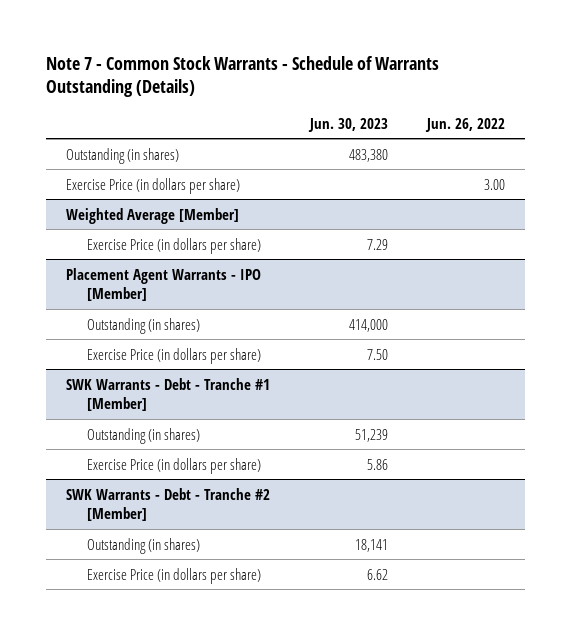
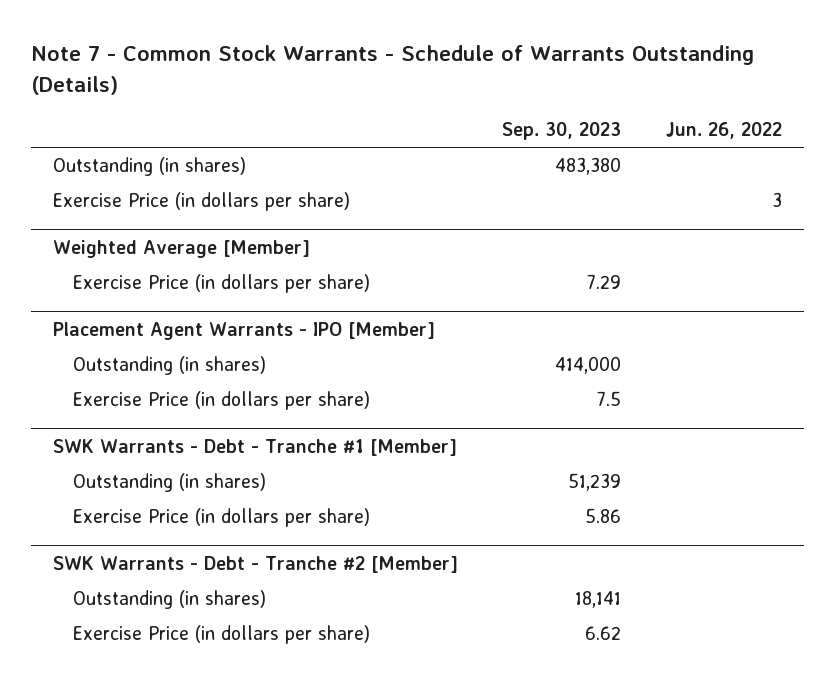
[307,117,388,132] Jun. 30, 2023 -> none
none -> [502,122,622,141] Sep. 30, 2023
[484,178,506,190] 3.00 -> [771,192,782,208] 3

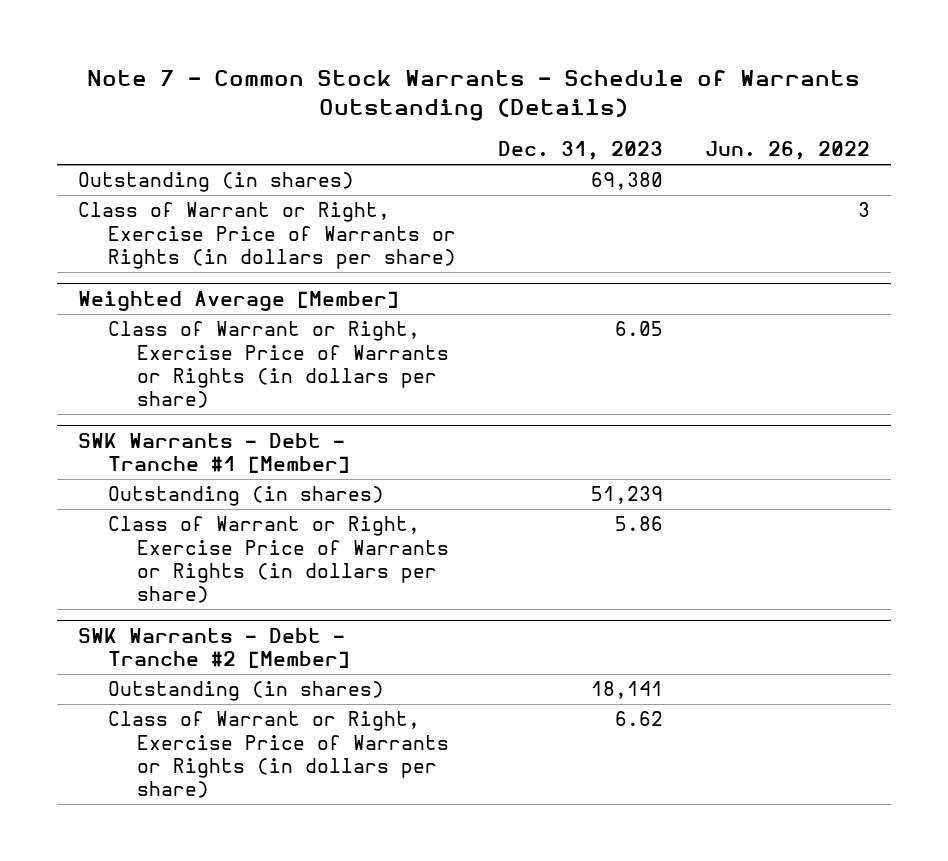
[502,122,622,141] Sep. 30, 2023 -> none
none -> [497,141,663,161] Dec. 31, 2023
[53,192,351,212] Exercise Price (in dollars per share) -> [78,202,456,269] Class of Warrant or Right, Exercise Price of Warrants or Rights (in dollars per share)
[53,322,436,341] Placement Agent Warrants - IPO [Member] -> none
[72,356,266,376] Outstanding (in shares) -> none
[72,391,370,411] Exercise Price (in dollars per share) -> none
[72,274,370,294] Exercise Price (in dollars per share) -> [107,321,449,409] Class of Warrant or Right, Exercise Price of Warrants or Rights (in dollars per share)
[72,508,370,528] Exercise Price (in dollars per share) -> [107,516,449,604] Class of Warrant or Right, Exercise Price of Warrants or Rights (in dollars per share)
[72,625,370,645] Exercise Price (in dollars per share) -> [107,711,449,799] Class of Warrant or Right, Exercise Price of Warrants or Rights (in dollars per share)

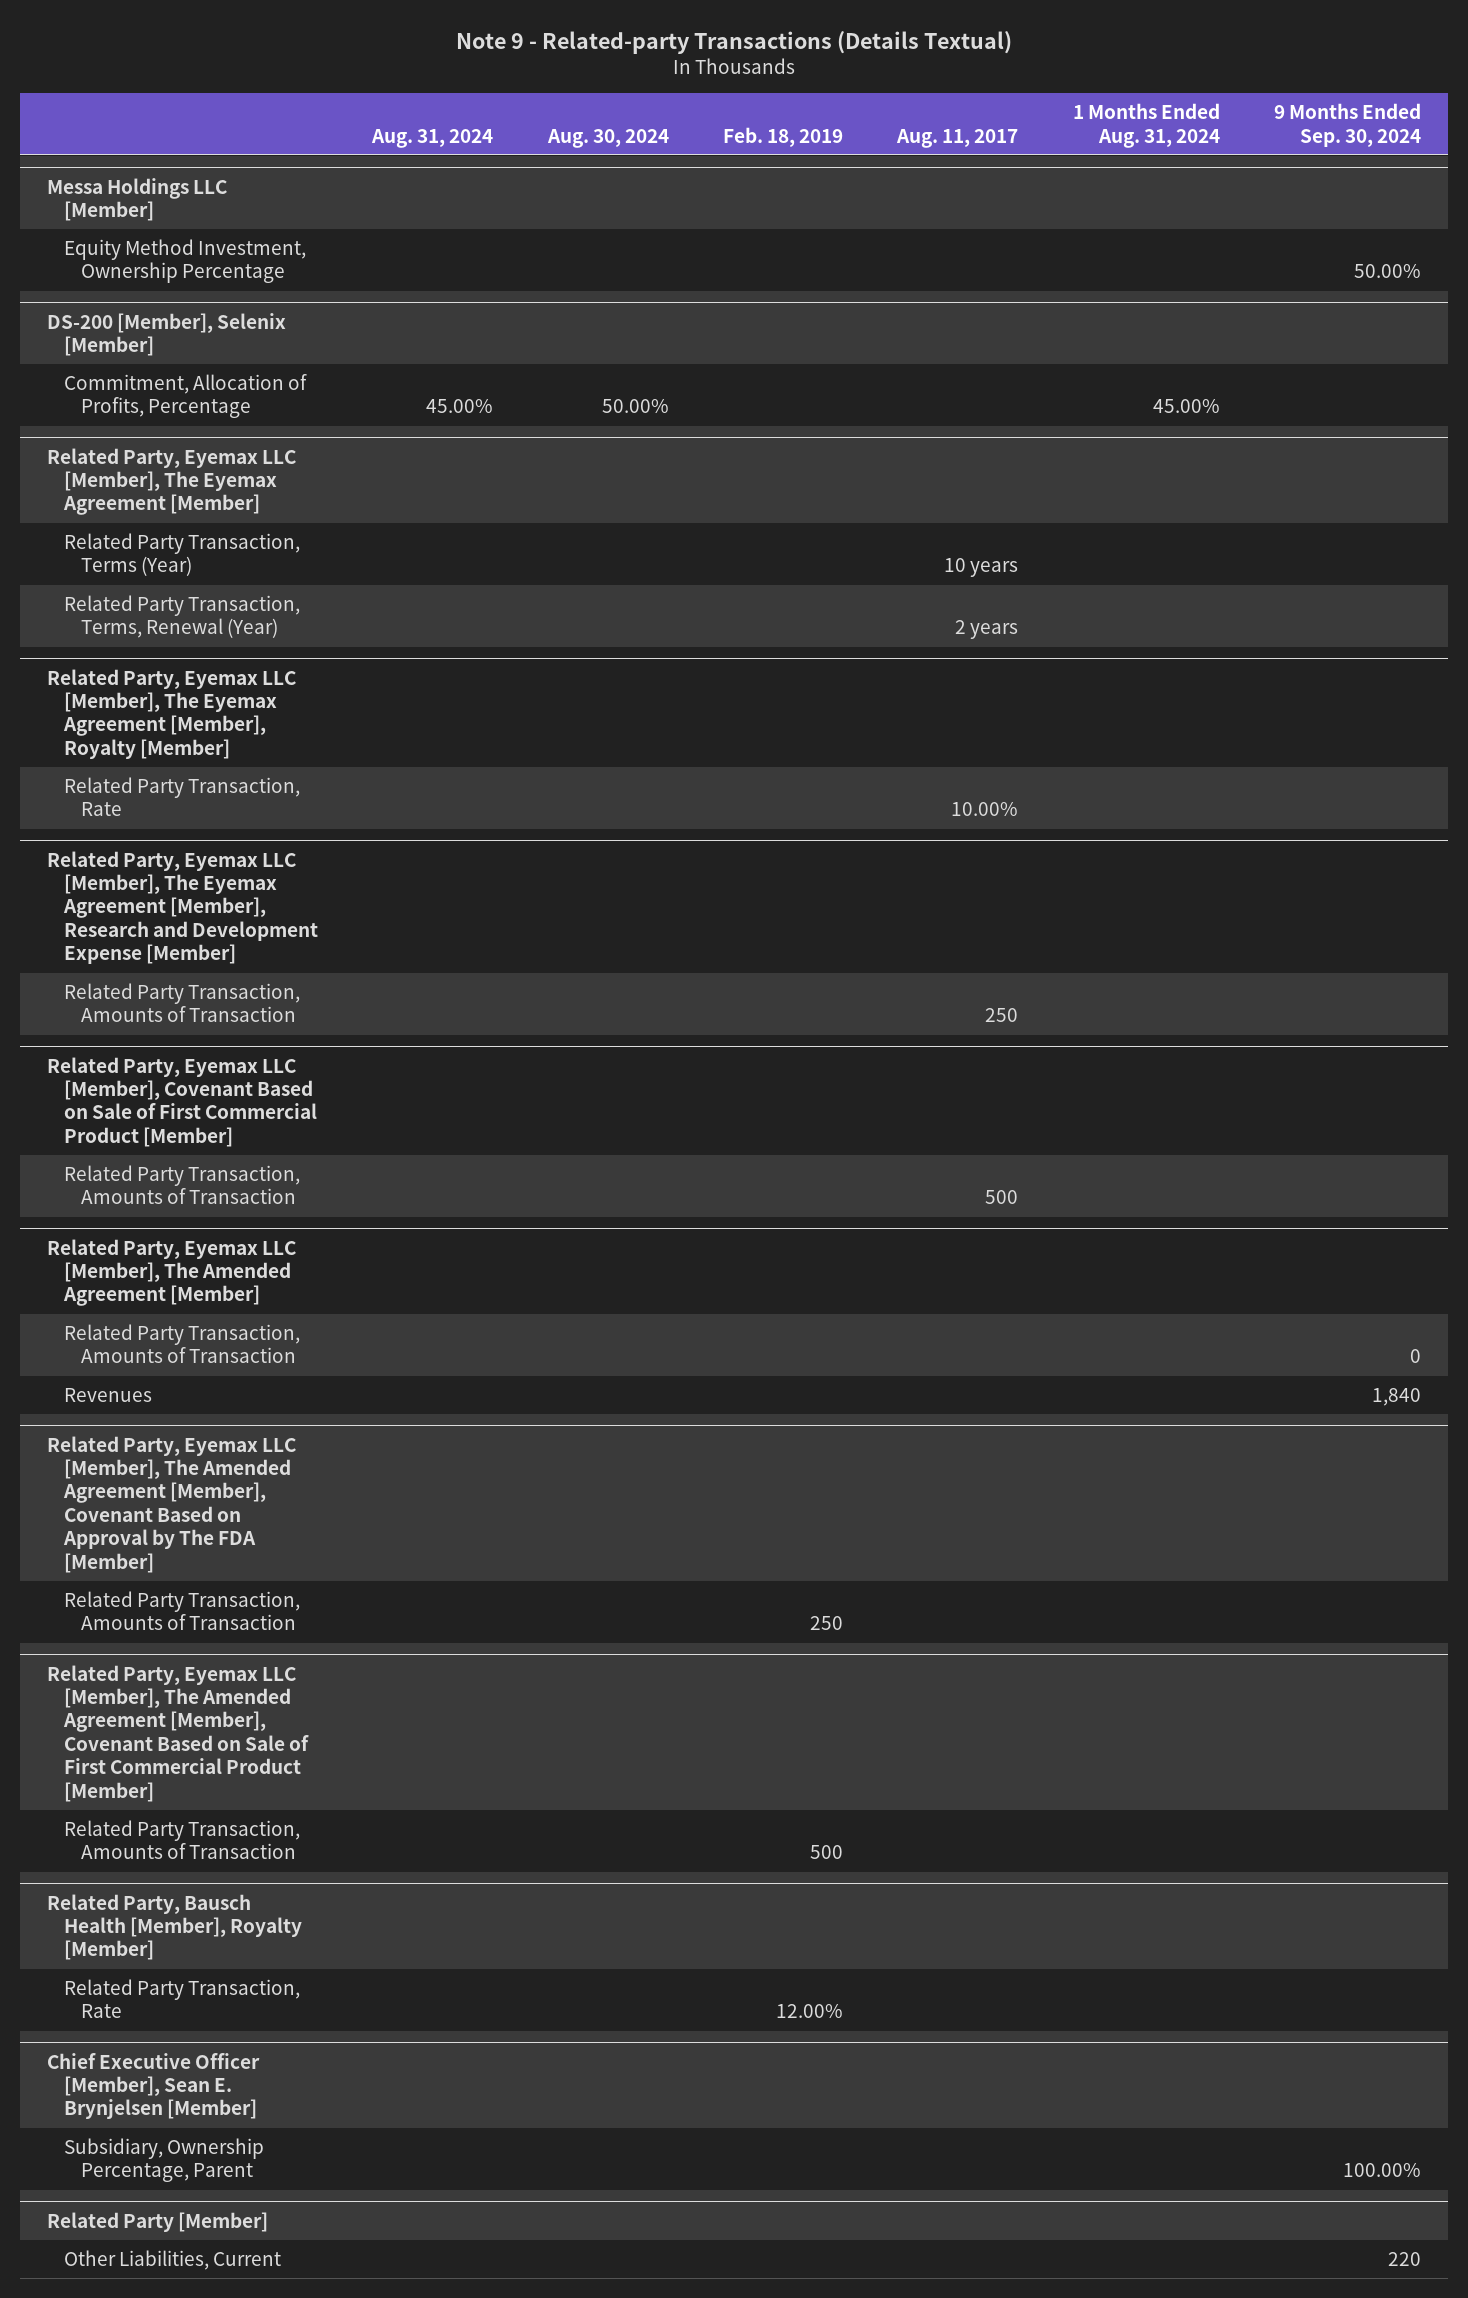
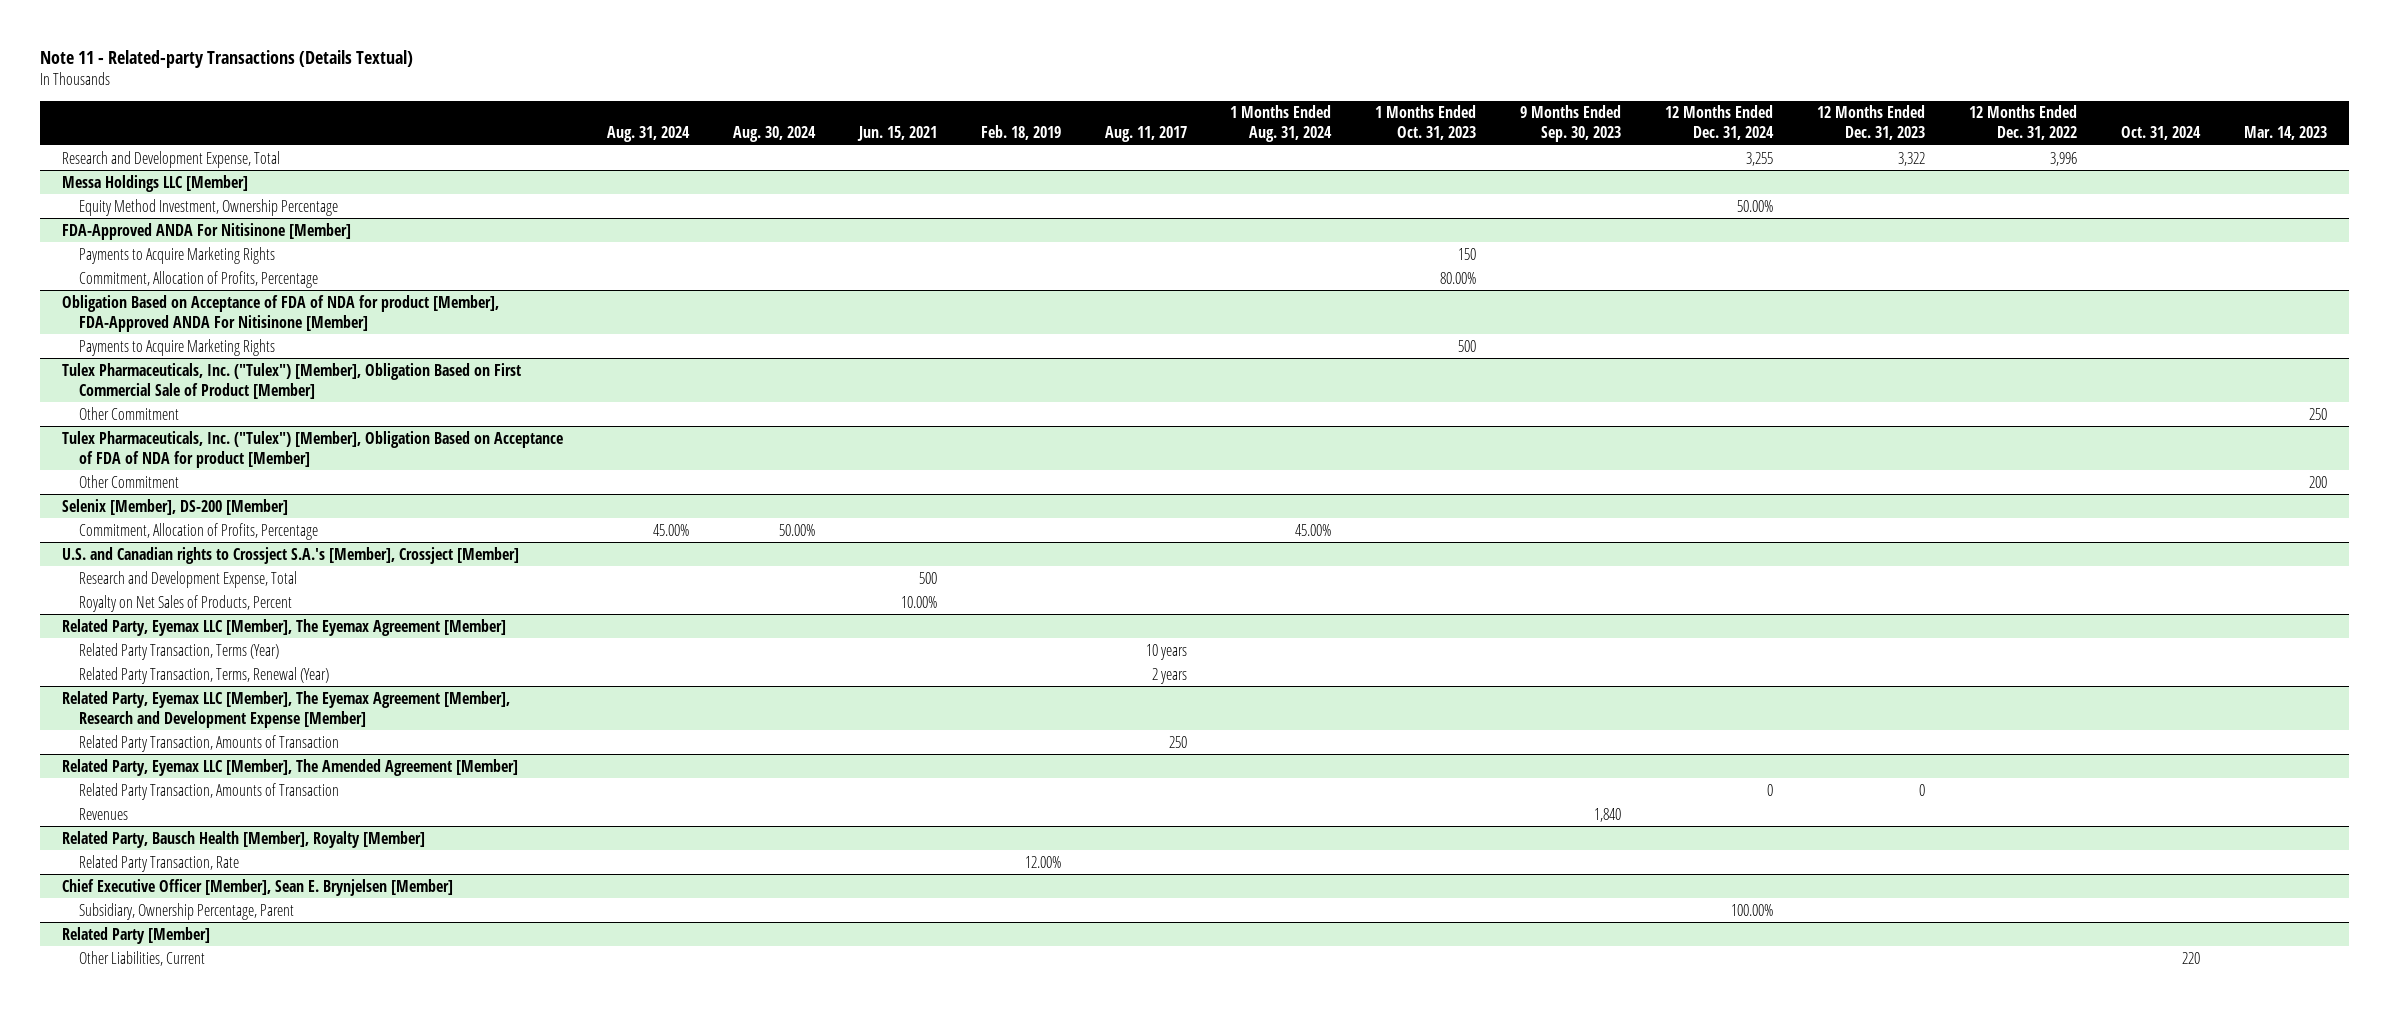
[455,30,1012,54] Note 9 - Related-party Transactions (Details Textual) -> [40,50,414,69] Note 11 - Related-party Transactions (Details Textual)
[1274,103,1422,147] 9 Months Ended Sep. 30, 2024 -> none
none -> [856,126,937,142] Jun. 15, 2021
none -> [1375,105,1477,141] 1 Months Ended Oct. 31, 2023
none -> [1520,105,1622,143] 9 Months Ended Sep. 30, 2023
none -> [1665,105,1775,141] 12 Months Ended Dec. 31, 2024
none -> [1816,105,1925,141] 12 Months Ended Dec. 31, 2023
none -> [1968,105,2077,141] 12 Months Ended Dec. 31, 2022
none -> [2120,126,2201,141] Oct. 31, 2024
none -> [2243,126,2327,141] Mar. 14, 2023
none -> [62,150,281,168] Research and Development Expense, Total
none -> [62,222,352,240] FDA-Approved ANDA For Nitisinone [Member]
none -> [78,246,275,264] Payments to Acquire Marketing Rights
none -> [78,270,318,288] Commitment, Allocation of Profits, Percentage
none -> [62,294,500,332] Obligation Based on Acceptance of FDA of NDA for product [Member], FDA-Approved ANDA For Nitisinone [Member]
none -> [78,338,275,356] Payments to Acquire Marketing Rights
none -> [62,362,522,399] Tulex Pharmaceuticals, Inc. ("Tulex") [Member], Obligation Based on First Commercial Sale of Product [Member]
none -> [78,406,179,420] Other Commitment
none -> [62,430,564,468] Tulex Pharmaceuticals, Inc. ("Tulex") [Member], Obligation Based on Acceptance of FDA of NDA for product [Member]
none -> [78,474,179,488] Other Commitment
[46,312,286,357] DS-200 [Member], Selenix [Member] -> [62,498,289,515] Selenix [Member], DS-200 [Member]
none -> [62,546,520,564] U.S. and Canadian rights to Crossject S.A.'s [Member], Crossject [Member]
none -> [78,570,297,588] Research and Development Expense, Total
none -> [78,594,292,612] Royalty on Net Sales of Products, Percent
[46,668,296,759] Related Party, Eyemax LLC [Member], The Eyemax Agreement [Member], Royalty [Member] -> none
[63,776,300,817] Related Party Transaction, Rate -> none
[46,1056,317,1147] Related Party, Eyemax LLC [Member], Covenant Based on Sale of First Commercial Product [Member] -> none
[63,1164,300,1205] Related Party Transaction, Amounts of Transaction -> none
[46,1435,296,1573] Related Party, Eyemax LLC [Member], The Amended Agreement [Member], Covenant Based on Approval by The FDA [Member] -> none
[63,1590,300,1631] Related Party Transaction, Amounts of Transaction -> none
[46,1664,309,1802] Related Party, Eyemax LLC [Member], The Amended Agreement [Member], Covenant Based on Sale of First Commercial Product [Member] -> none
[63,1819,300,1860] Related Party Transaction, Amounts of Transaction -> none

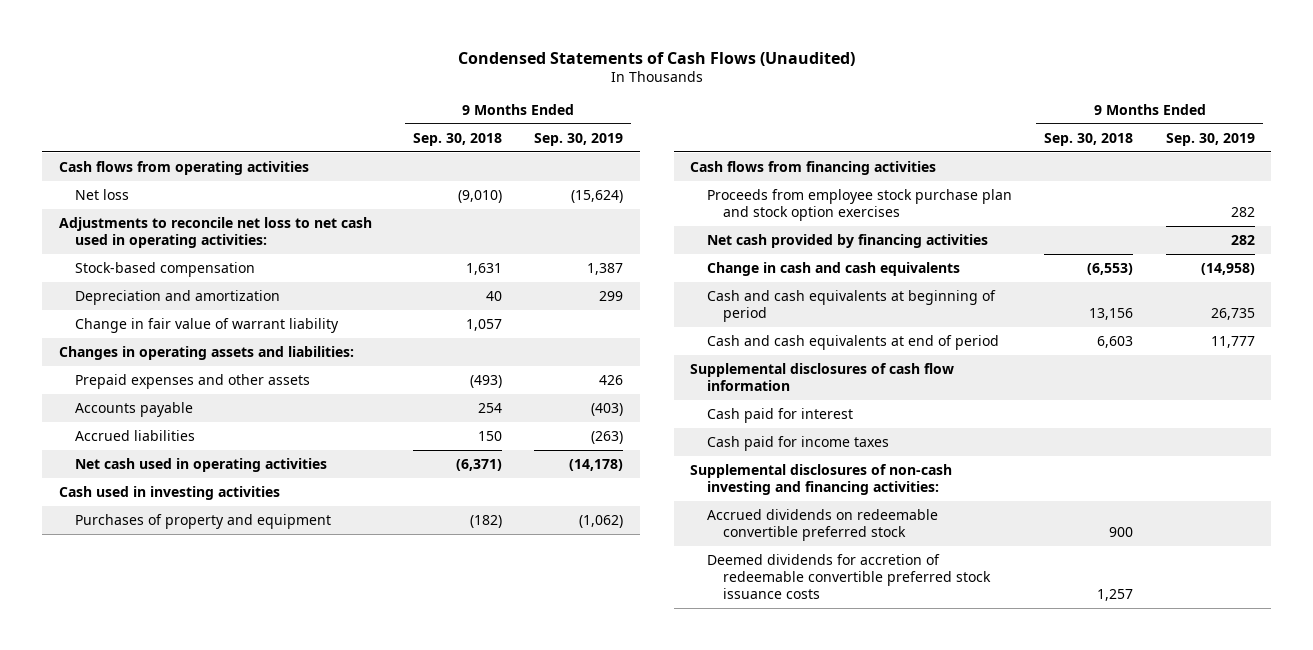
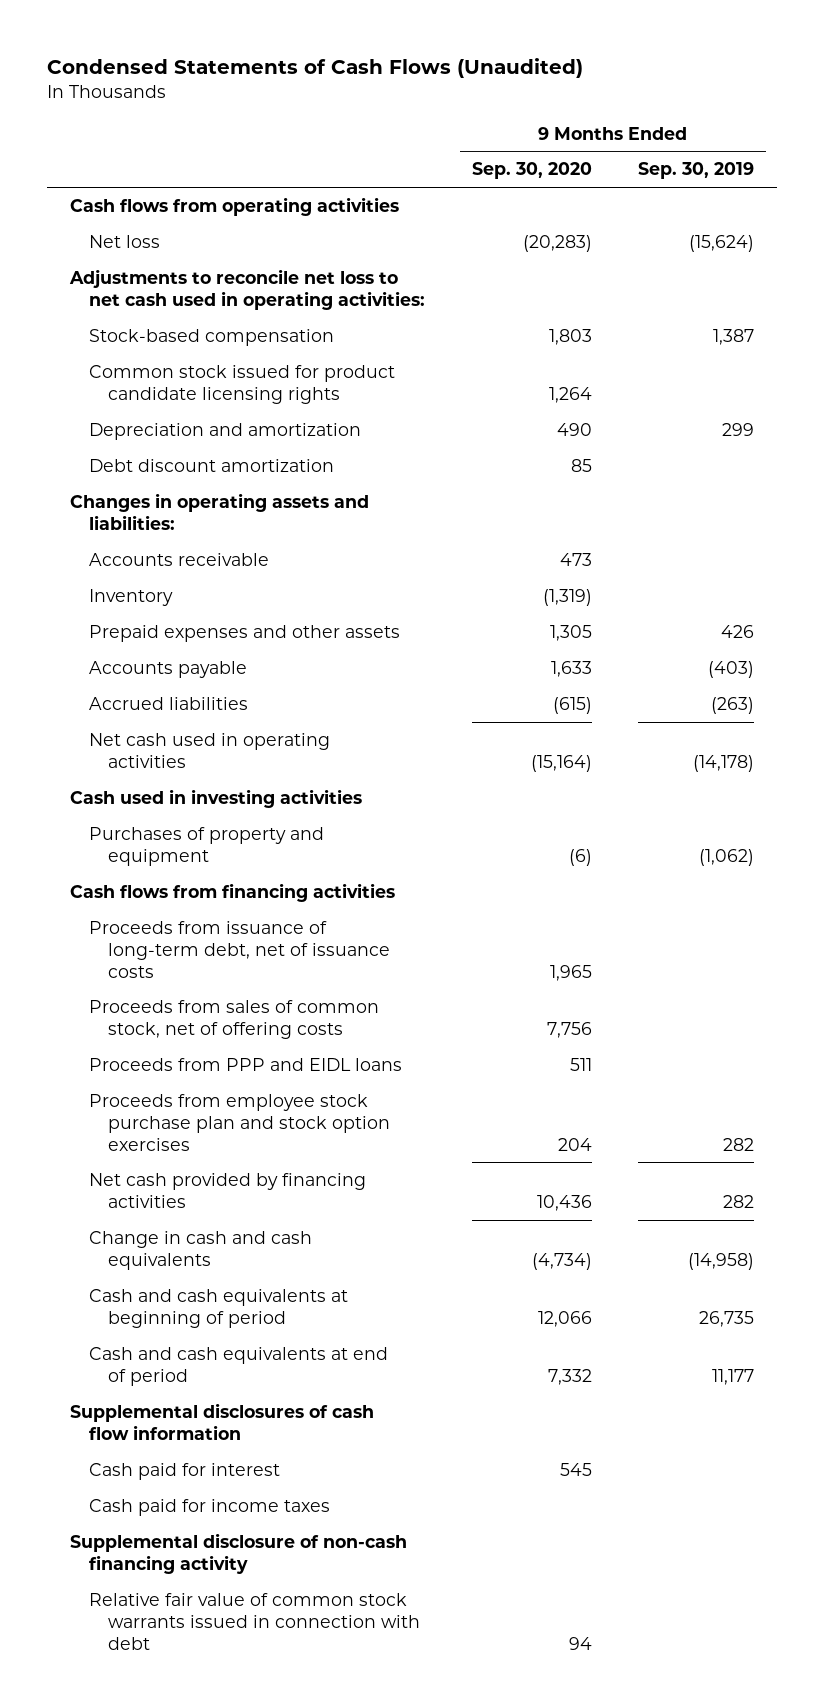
[412,132,502,146] Sep. 30, 2018 -> none
none -> [471,162,592,180] Sep. 30, 2020
none -> [89,365,396,404] Common stock issued for product candidate licensing rights
[75,317,340,333] Change in fair value of warrant liability -> none
none -> [89,459,335,473] Debt discount amortization
none -> [89,553,270,567] Accounts receivable
none -> [89,589,174,607] Inventory
none -> [89,921,391,978] Proceeds from issuance of long-term debt, net of issuance costs
none -> [89,1000,380,1039] Proceeds from sales of common stock, net of offering costs
none -> [89,1058,403,1072] Proceeds from PPP and EIDL loans
[1210,335,1255,348] 11,777 -> [712,1368,755,1385] 11,177
[706,508,938,541] Accrued dividends on redeemable convertible preferred stock -> none
[706,553,992,600] Deemed dividends for accretion of redeemable convertible preferred stock issuance costs -> none
[690,463,953,495] Supplemental disclosures of non-cash investing and financing activities: -> [70,1533,408,1574] Supplemental disclosure of non-cash financing activity
none -> [89,1593,421,1650] Relative fair value of common stock warrants issued in connection with debt

